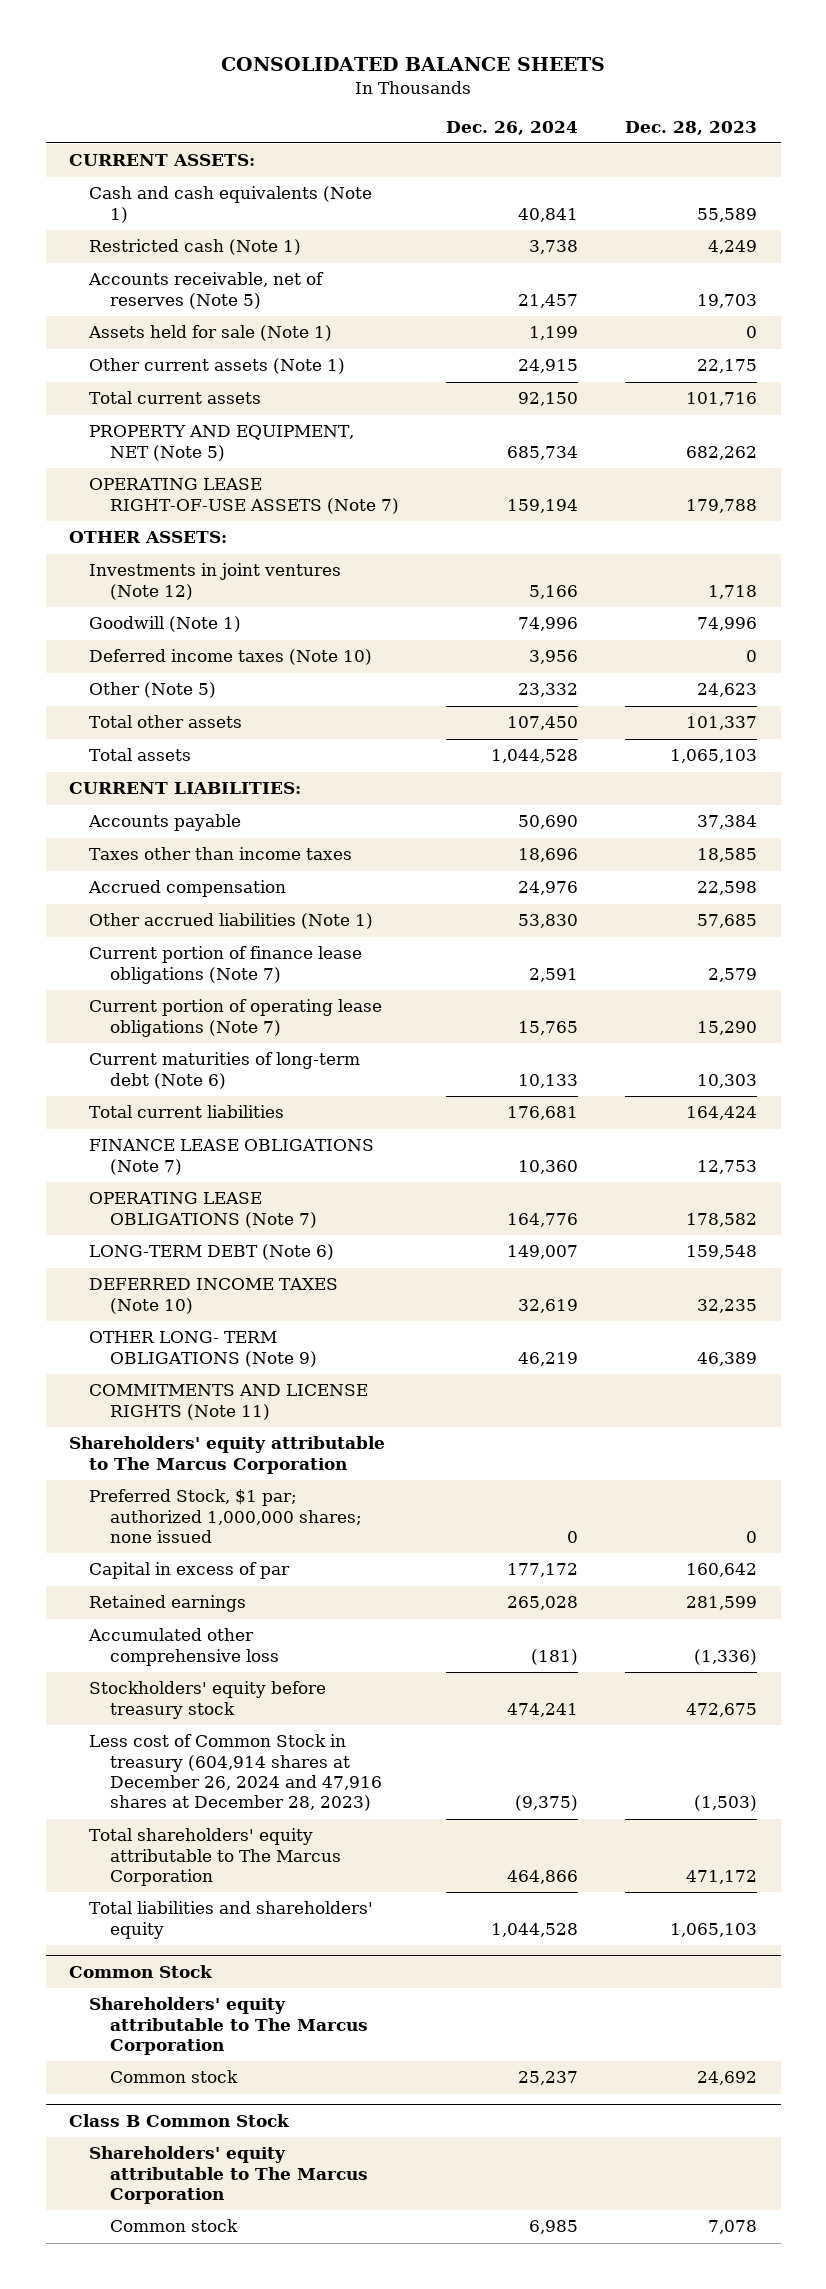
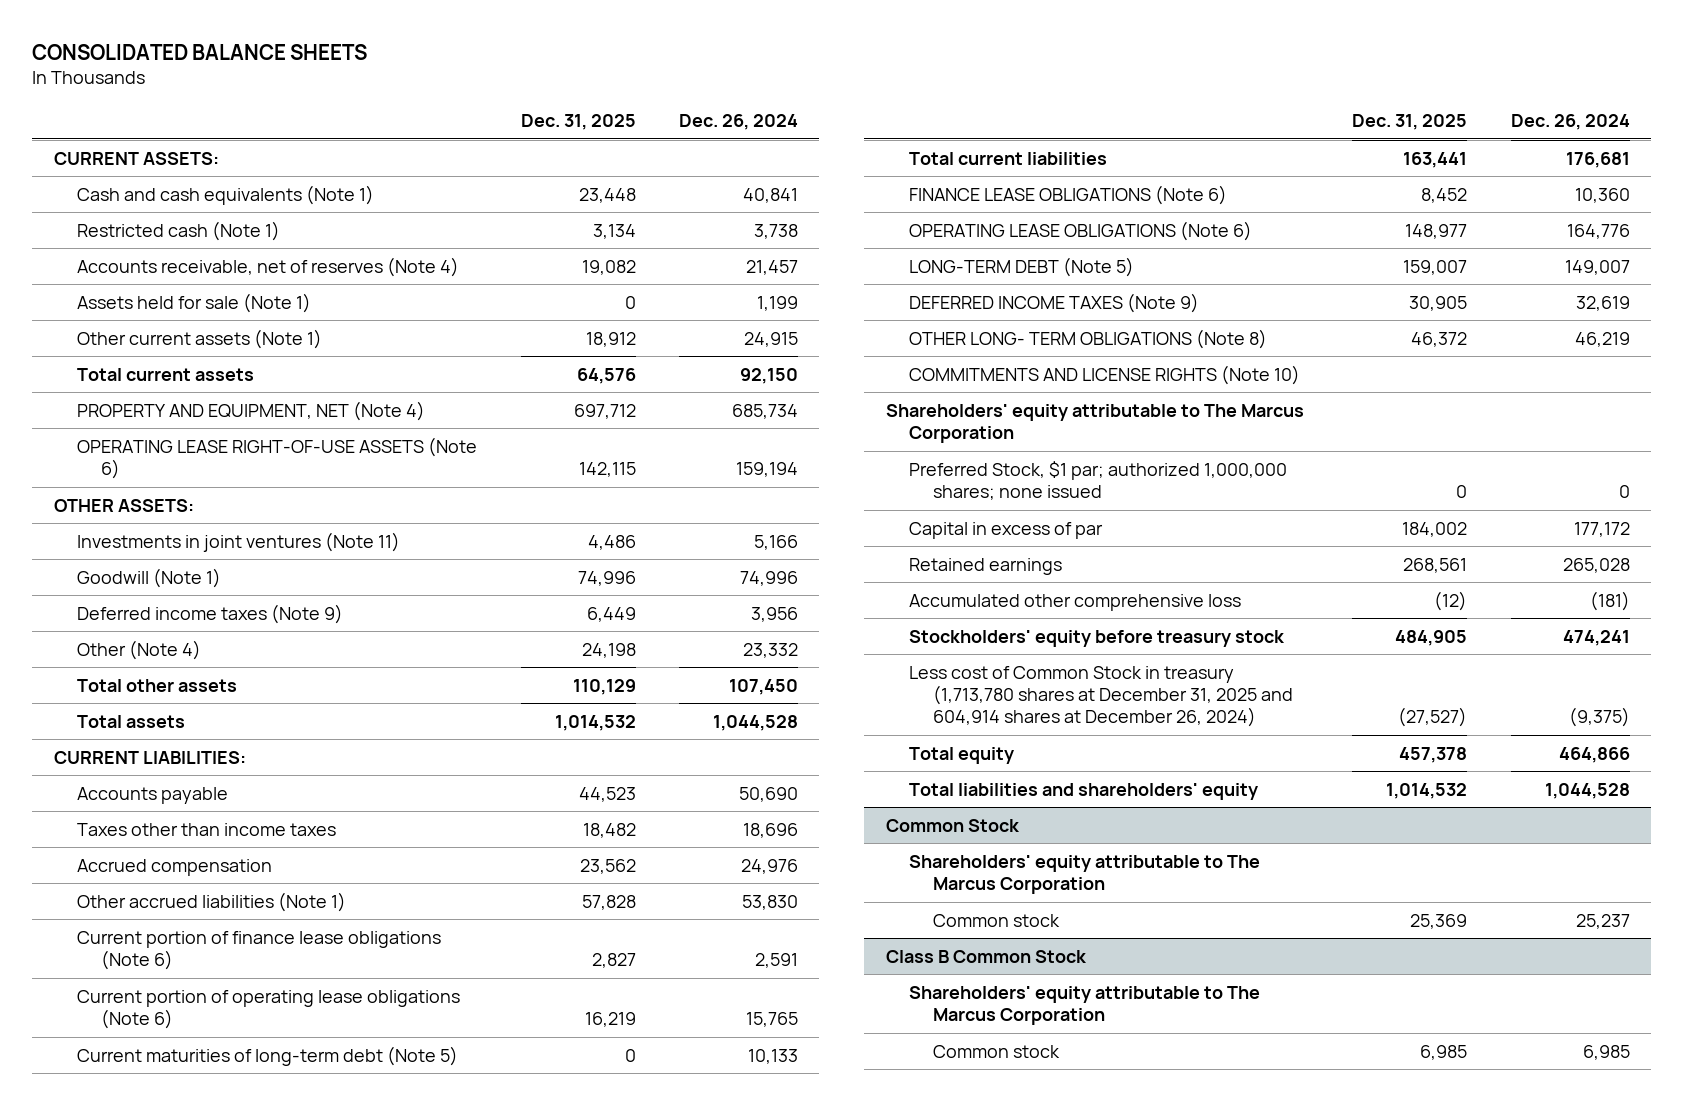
[625,120,758,135] Dec. 28, 2023 -> none
none -> [520,113,636,130] Dec. 31, 2025
[88,272,325,309] Accounts receivable, net of reserves (Note 5) -> [77,256,460,277] Accounts receivable, net of reserves (Note 4)
[89,425,355,461] PROPERTY AND EQUIPMENT, NET (Note 5) -> [77,400,426,421] PROPERTY AND EQUIPMENT, NET (Note 4)
[89,478,399,514] OPERATING LEASE RIGHT-OF-USE ASSETS (Note 7) -> [77,436,478,480] OPERATING LEASE RIGHT-OF-USE ASSETS (Note 6)
[89,563,342,600] Investments in joint ventures (Note 12) -> [77,531,401,552] Investments in joint ventures (Note 11)
[89,649,373,666] Deferred income taxes (Note 10) -> [77,603,344,624] Deferred income taxes (Note 9)
[89,682,217,699] Other (Note 5) -> [77,639,202,660] Other (Note 4)
[89,946,363,984] Current portion of finance lease obligations (Note 7) -> [77,930,442,971] Current portion of finance lease obligations (Note 6)
[89,999,383,1037] Current portion of operating lease obligations (Note 7) -> [77,989,461,1030] Current portion of operating lease obligations (Note 6)
[89,1052,361,1089] Current maturities of long-term debt (Note 6) -> [77,1045,459,1066] Current maturities of long-term debt (Note 5)
[89,1139,375,1175] FINANCE LEASE OBLIGATIONS (Note 7) -> [909,184,1228,205] FINANCE LEASE OBLIGATIONS (Note 6)
[89,1192,317,1228] OPERATING LEASE OBLIGATIONS (Note 7) -> [909,220,1253,241] OPERATING LEASE OBLIGATIONS (Note 6)
[89,1244,335,1261] LONG-TERM DEBT (Note 6) -> [909,256,1135,277] LONG-TERM DEBT (Note 5)
[89,1278,339,1314] DEFERRED INCOME TAXES (Note 10) -> [909,292,1200,313] DEFERRED INCOME TAXES (Note 9)
[89,1331,317,1367] OTHER LONG- TERM OBLIGATIONS (Note 9) -> [909,328,1268,349] OTHER LONG- TERM OBLIGATIONS (Note 8)
[89,1384,369,1420] COMMITMENTS AND LICENSE RIGHTS (Note 11) -> [909,364,1301,385] COMMITMENTS AND LICENSE RIGHTS (Note 10)
[89,1734,382,1812] Less cost of Common Stock in treasury (604,914 shares at December 26, 2024 and 47,916 shares at December 28, 2023) -> [909,665,1293,728] Less cost of Common Stock in treasury (1,713,780 shares at December 31, 2025 and 604,914 shares at December 26, 2024)
[89,1828,341,1887] Total shareholders' equity attributable to The Marcus Corporation -> [909,746,1015,764] Total equity

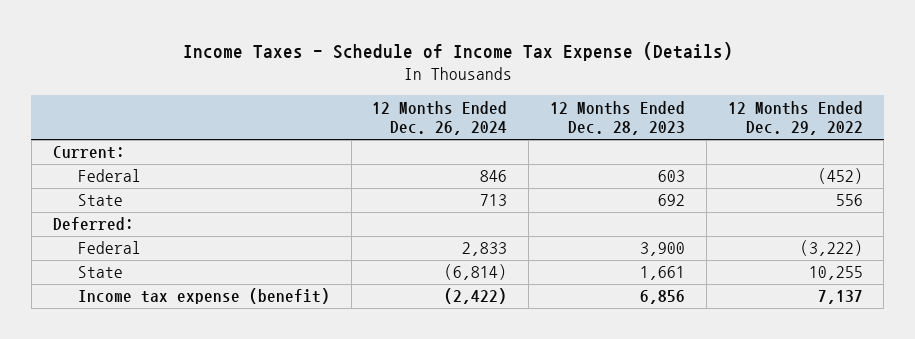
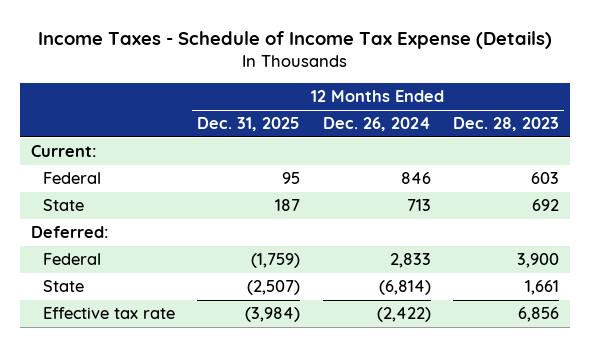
[727,100,863,136] 12 Months Ended Dec. 29, 2022 -> none
none -> [197,117,301,132] Dec. 31, 2025
[77,288,330,305] Income tax expense (benefit) -> [43,307,176,320] Effective tax rate

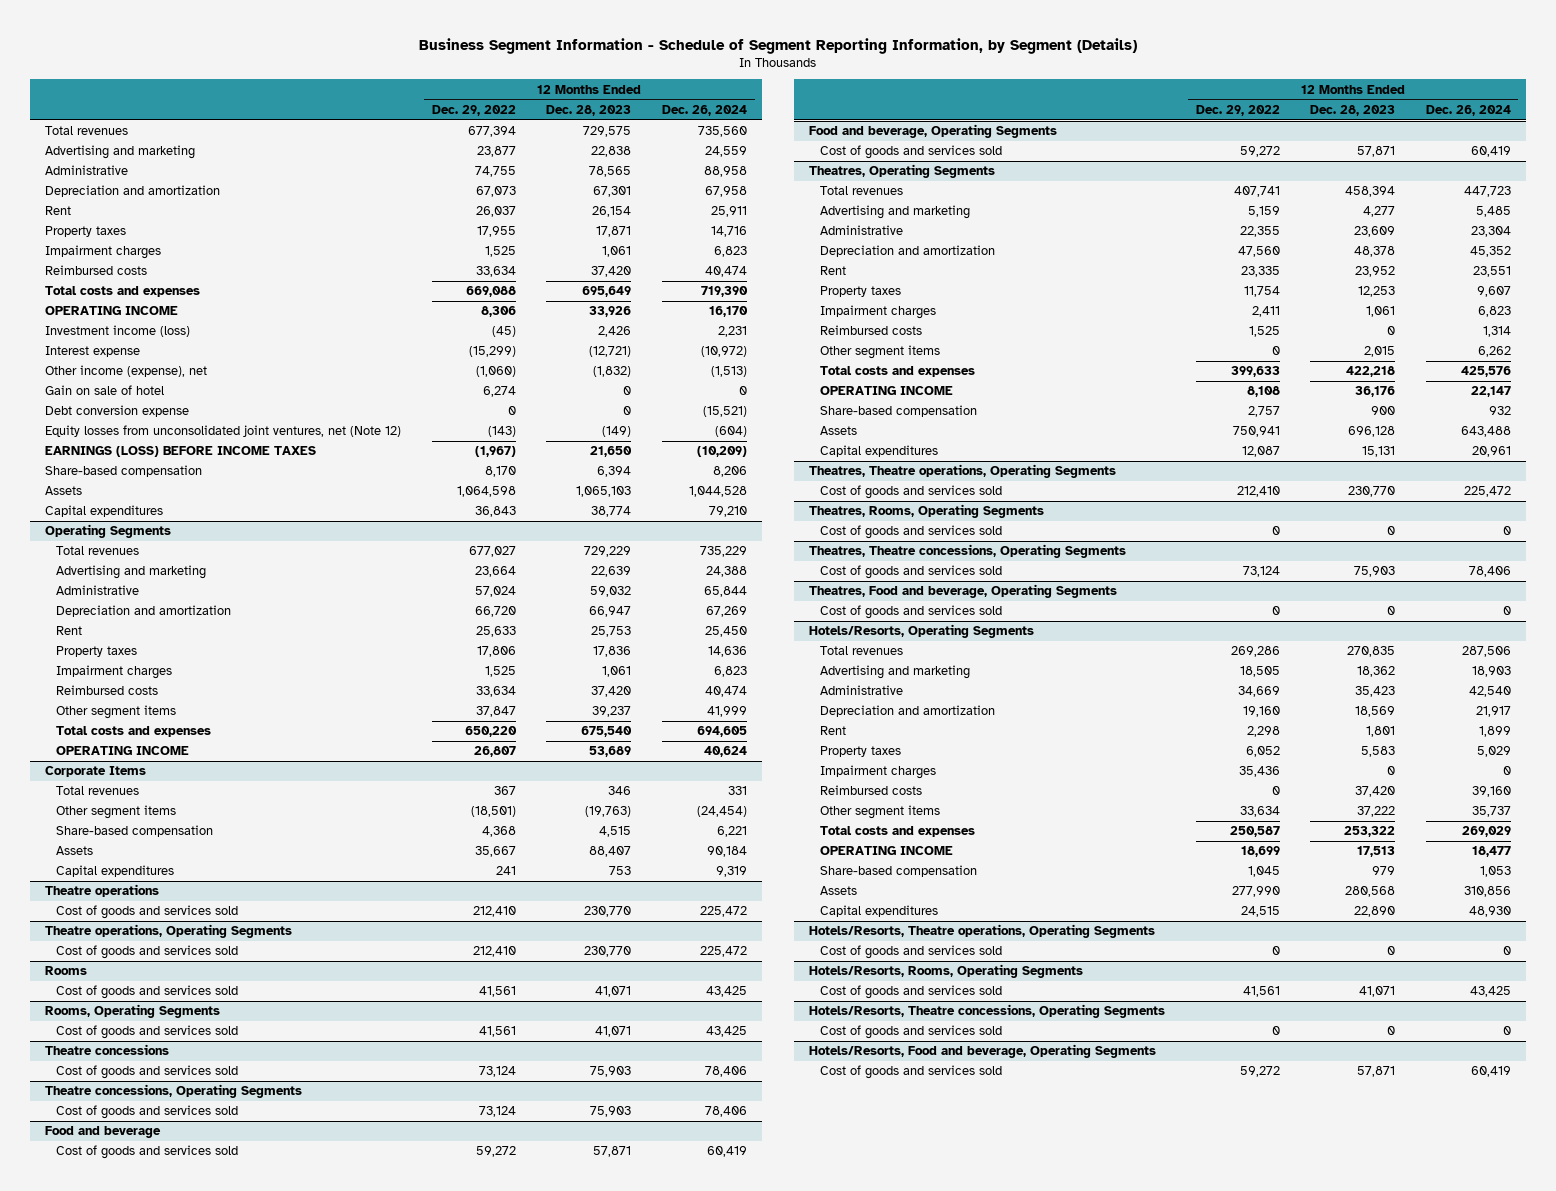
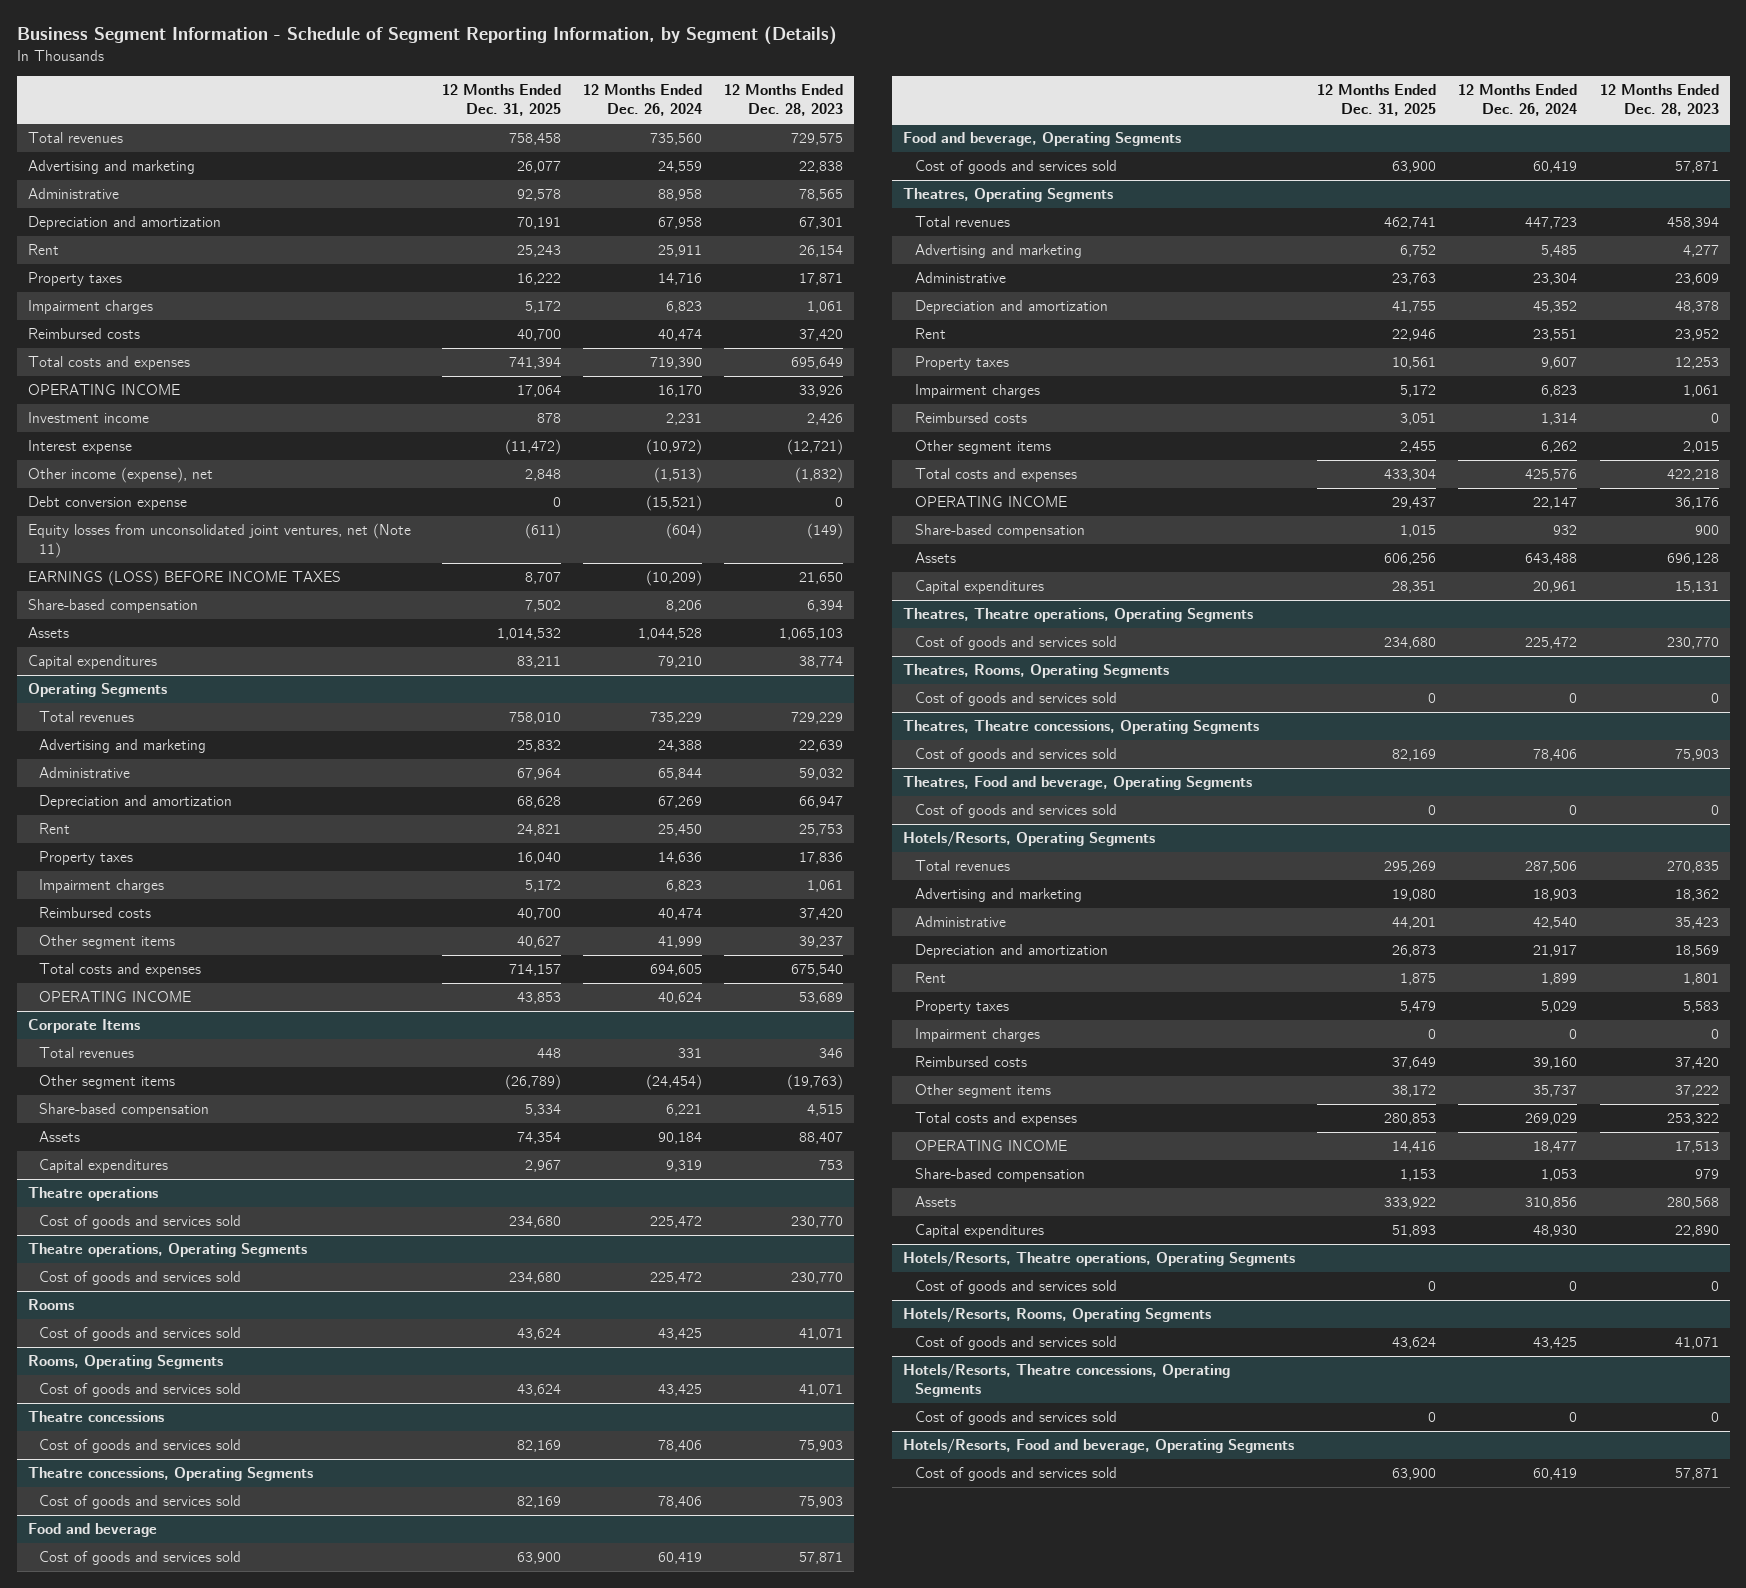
[431,104,516,116] Dec. 29, 2022 -> none
none -> [441,84,561,117] 12 Months Ended Dec. 31, 2025
[45,325,191,338] Investment income (loss) -> [27,412,149,424] Investment income
[45,385,165,396] Gain on sale of hotel -> none
[45,425,402,438] Equity losses from unconsolidated joint ventures, net (Note 12) -> [27,523,411,559] Equity losses from unconsolidated joint ventures, net (Note 11)

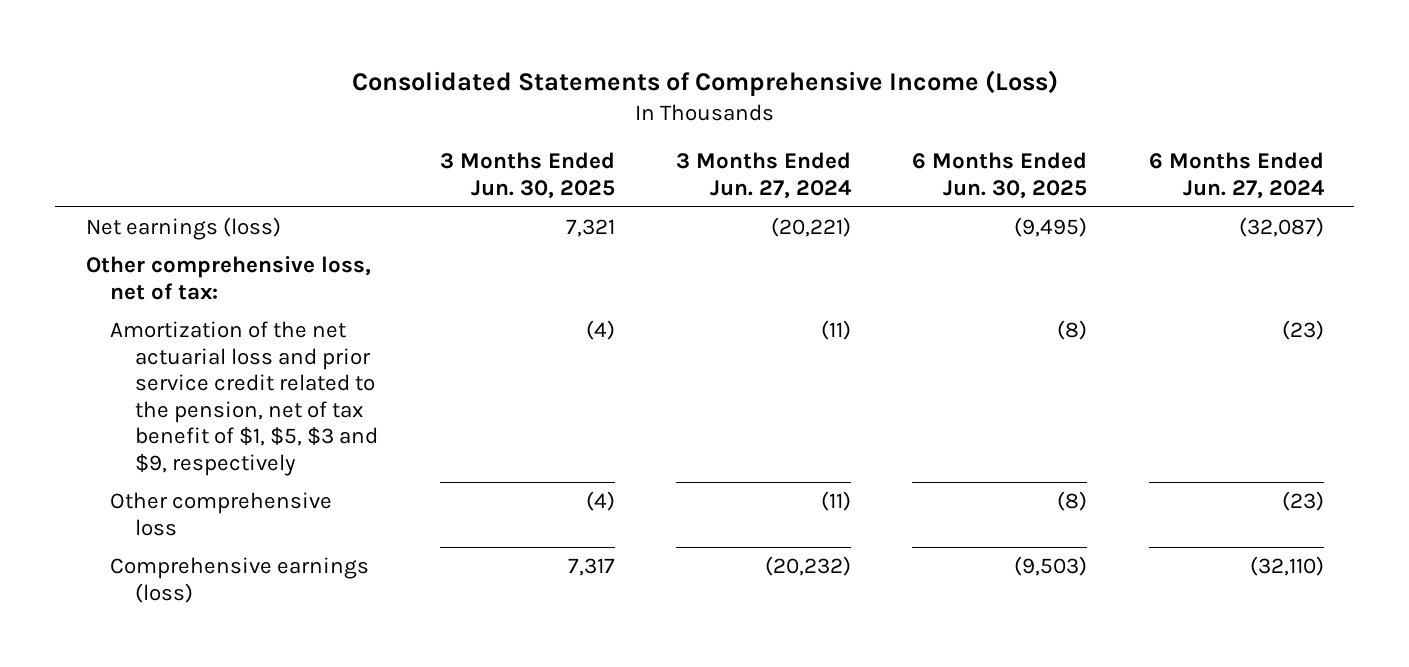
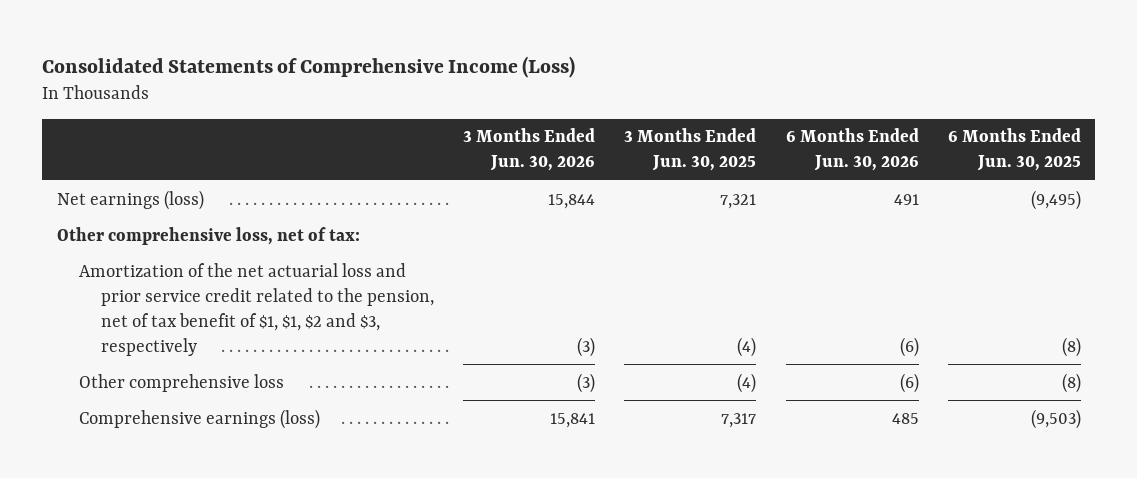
[675,152,852,199] 3 Months Ended Jun. 27, 2024 -> none
[1148,152,1325,199] 6 Months Ended Jun. 27, 2024 -> none
none -> [463,128,596,172] 3 Months Ended Jun. 30, 2026
none -> [785,128,919,172] 6 Months Ended Jun. 30, 2026
[110,321,379,476] Amortization of the net actuarial loss and prior service credit related to the pension, net of tax benefit of $1, $5, $3 and $9, respectively -> [78,262,435,356] Amortization of the net actuarial loss and prior service credit related to the pension, net of tax benefit of $1, $1, $2 and $3, respectively

